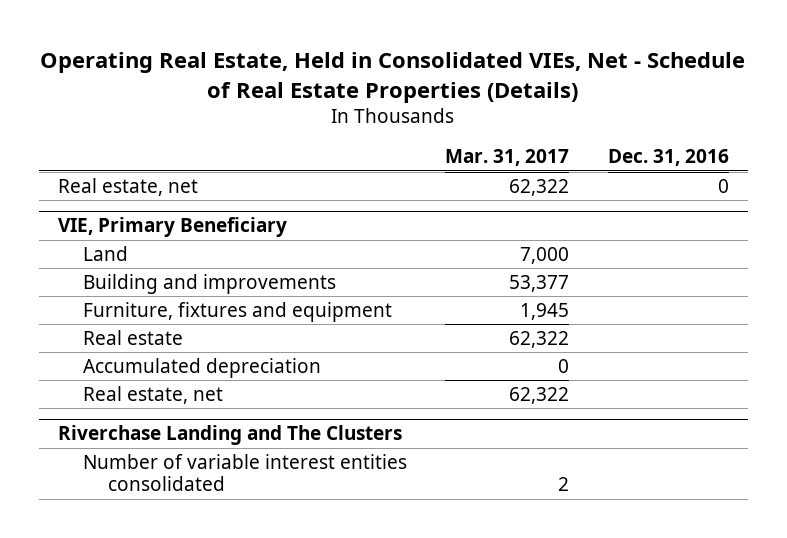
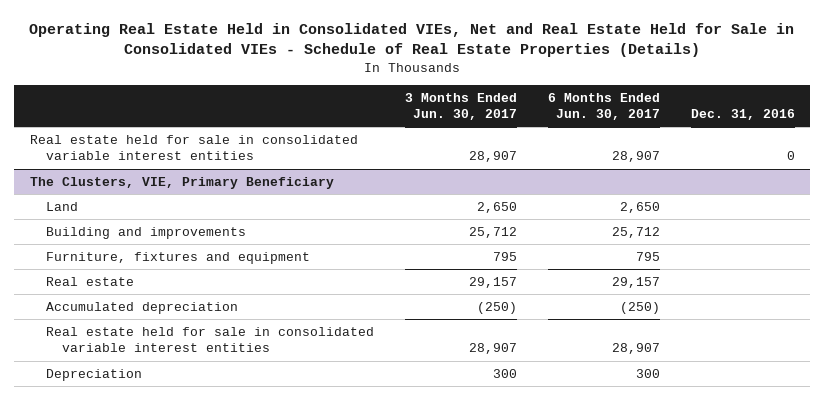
[40,52,746,103] Operating Real Estate, Held in Consolidated VIEs, Net - Schedule of Real Estate Properties (Details) -> [29,23,795,58] Operating Real Estate Held in Consolidated VIEs, Net and Real Estate Held for Sale in Consolidated VIEs - Schedule of Real Estate Properties (Details)
[445,149,570,167] Mar. 31, 2017 -> none
none -> [404,92,517,120] 3 Months Ended Jun. 30, 2017
none -> [547,92,660,120] 6 Months Ended Jun. 30, 2017
[57,178,198,197] Real estate, net -> [29,134,358,161] Real estate held for sale in consolidated variable interest entities
[57,217,287,238] VIE, Primary Beneficiary -> [29,176,334,189] The Clusters, VIE, Primary Beneficiary
[57,425,402,446] Riverchase Landing and The Clusters -> none
[82,454,407,492] Number of variable interest entities consolidated -> none
[82,386,223,405] Real estate, net -> [45,326,374,353] Real estate held for sale in consolidated variable interest entities
none -> [45,368,142,381] Depreciation

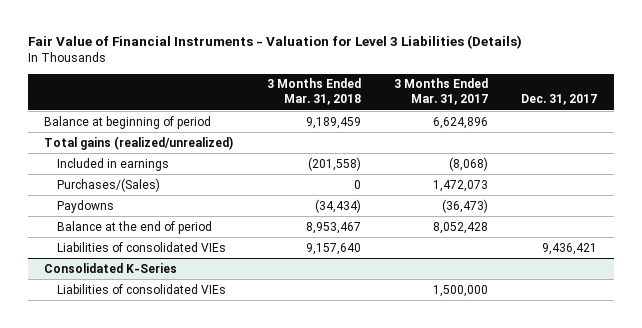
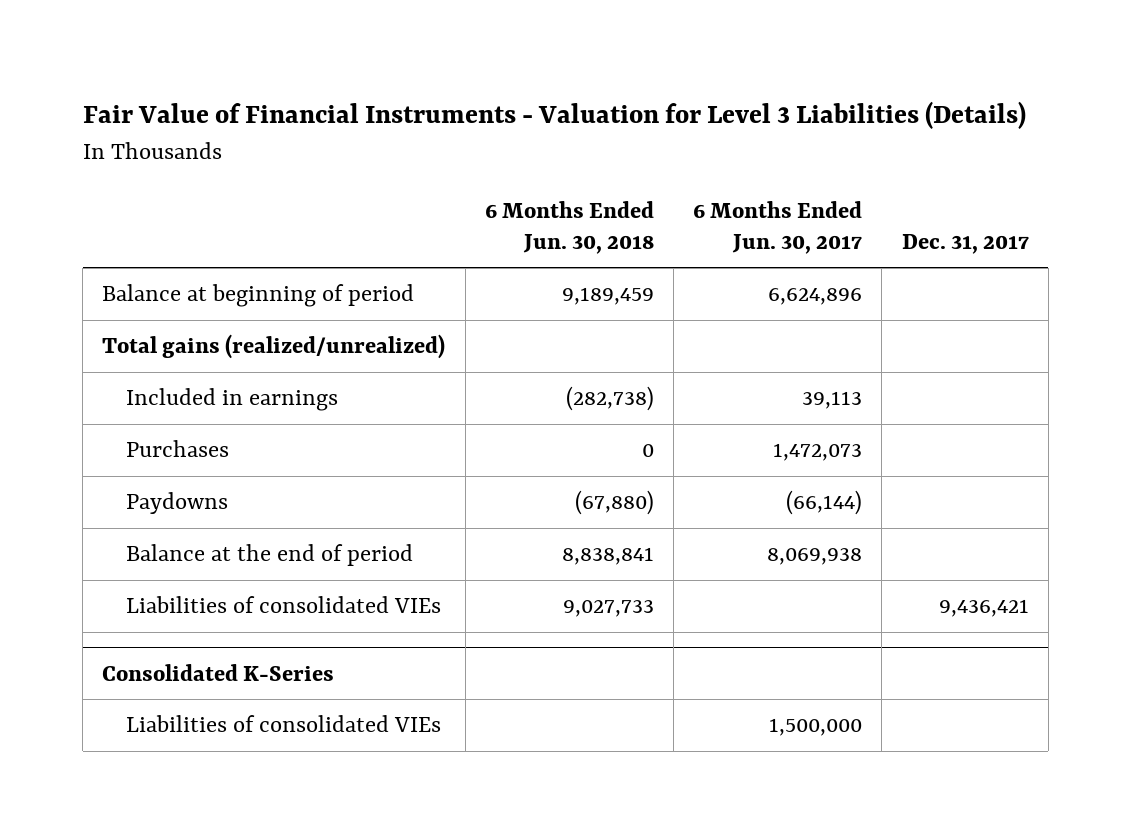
[266,78,361,106] 3 Months Ended Mar. 31, 2018 -> none
[393,78,488,106] 3 Months Ended Mar. 31, 2017 -> none
none -> [484,201,654,254] 6 Months Ended Jun. 30, 2018
none -> [693,201,863,254] 6 Months Ended Jun. 30, 2017
[56,177,160,192] Purchases/(Sales) -> [126,440,230,458] Purchases

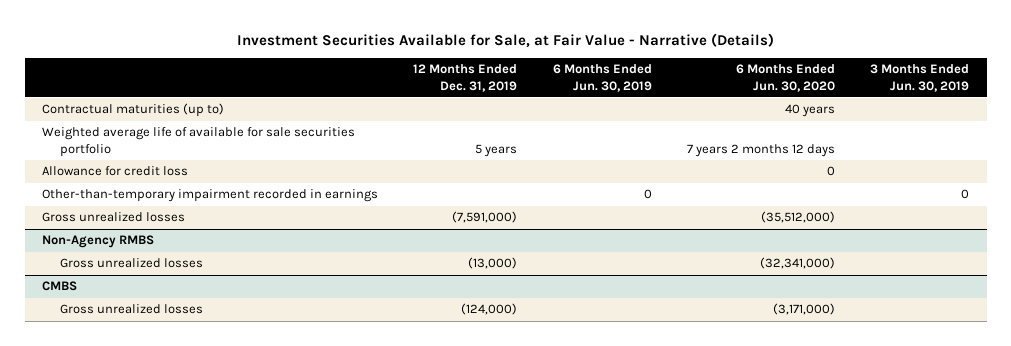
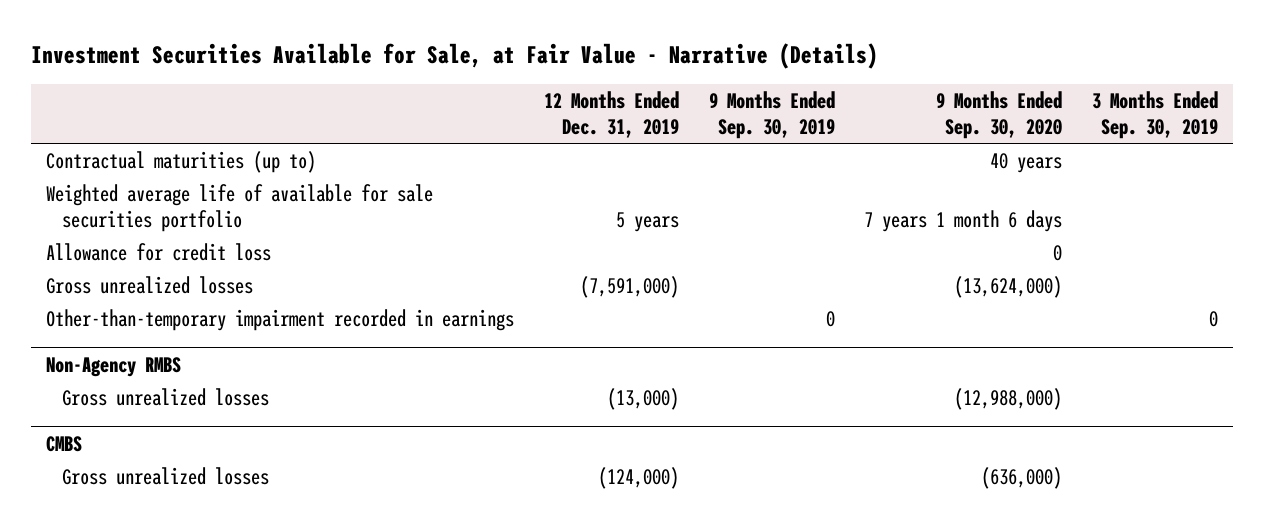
[552,64,652,92] 6 Months Ended Jun. 30, 2019 -> none
[735,64,835,92] 6 Months Ended Jun. 30, 2020 -> none
[870,64,970,92] 3 Months Ended Jun. 30, 2019 -> none
none -> [708,91,835,139] 9 Months Ended Sep. 30, 2019
none -> [936,91,1063,139] 9 Months Ended Sep. 30, 2020
none -> [1092,91,1219,139] 3 Months Ended Sep. 30, 2019
[42,189,379,203] Other-than-temporary impairment recorded in earnings -> [45,309,514,332] Other-than-temporary impairment recorded in earnings

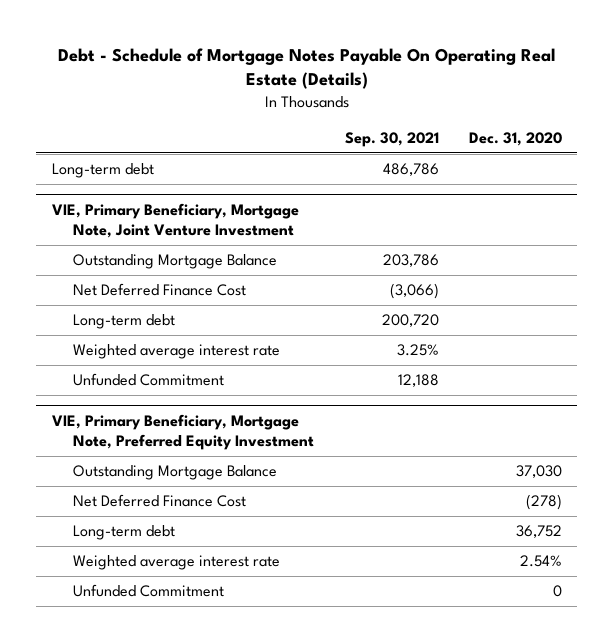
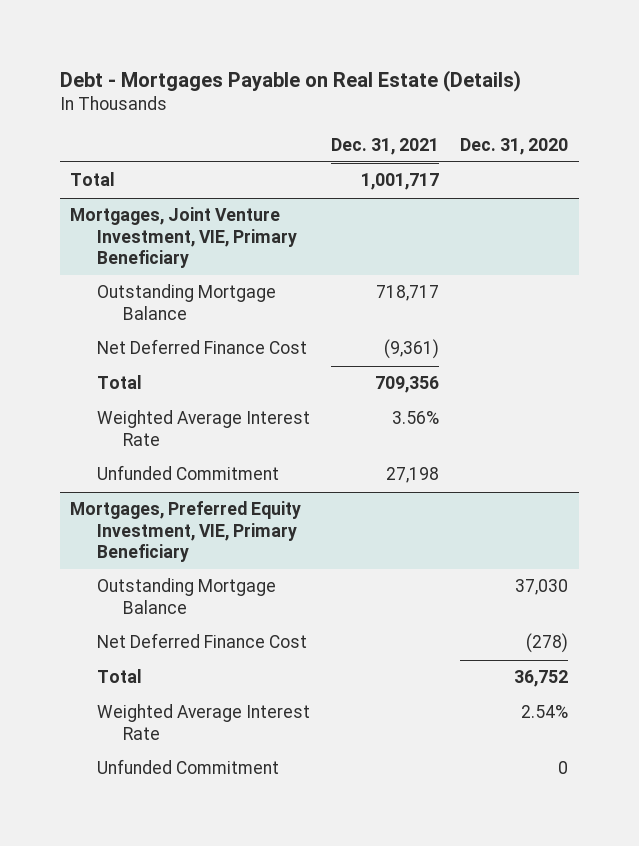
[57,47,555,90] Debt - Schedule of Mortgage Notes Payable On Operating Real Estate (Details) -> [59,69,521,92] Debt - Mortgages Payable on Real Estate (Details)
[344,131,439,147] Sep. 30, 2021 -> none
none -> [331,137,440,155] Dec. 31, 2021
[51,163,154,179] Long-term debt -> [70,172,116,187] Total
[51,202,299,239] VIE, Primary Beneficiary, Mortgage Note, Joint Venture Investment -> [70,207,297,268] Mortgages, Joint Venture Investment, VIE, Primary Beneficiary
[72,314,175,330] Long-term debt -> [96,375,142,390] Total
[72,344,280,360] Weighted average interest rate -> [96,410,310,446] Weighted Average Interest Rate
[51,413,314,451] VIE, Primary Beneficiary, Mortgage Note, Preferred Equity Investment -> [70,501,302,562] Mortgages, Preferred Equity Investment, VIE, Primary Beneficiary
[72,525,175,541] Long-term debt -> [96,669,142,684] Total
[72,555,280,571] Weighted average interest rate -> [96,704,310,740] Weighted Average Interest Rate

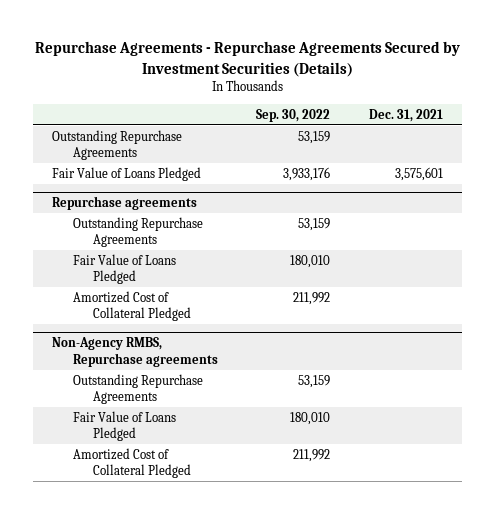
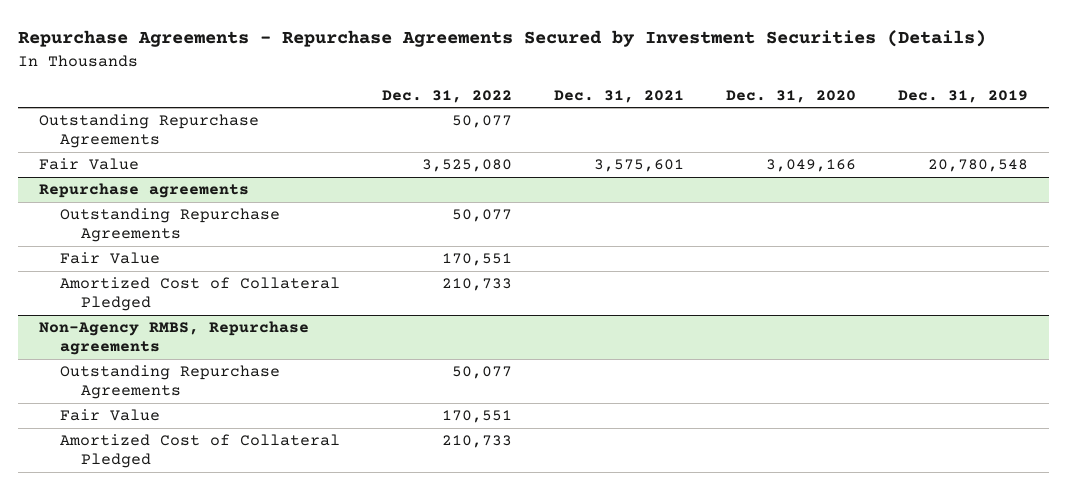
[256,108,331,122] Sep. 30, 2022 -> none
none -> [382,89,513,103] Dec. 31, 2022
none -> [726,89,857,103] Dec. 31, 2020
none -> [898,89,1029,103] Dec. 31, 2019
[52,166,202,181] Fair Value of Loans Pledged -> [38,158,139,171] Fair Value
[72,253,176,285] Fair Value of Loans Pledged -> [60,252,161,265] Fair Value
[72,410,176,442] Fair Value of Loans Pledged -> [60,409,161,422] Fair Value

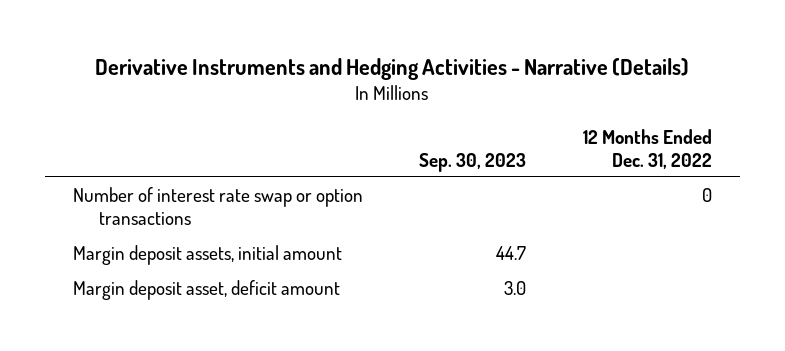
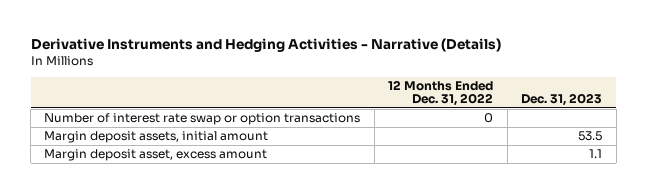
[419,152,527,172] Sep. 30, 2023 -> none
none -> [521,93,603,107] Dec. 31, 2023
[73,280,341,301] Margin deposit asset, deficit amount -> [44,149,268,162] Margin deposit asset, excess amount

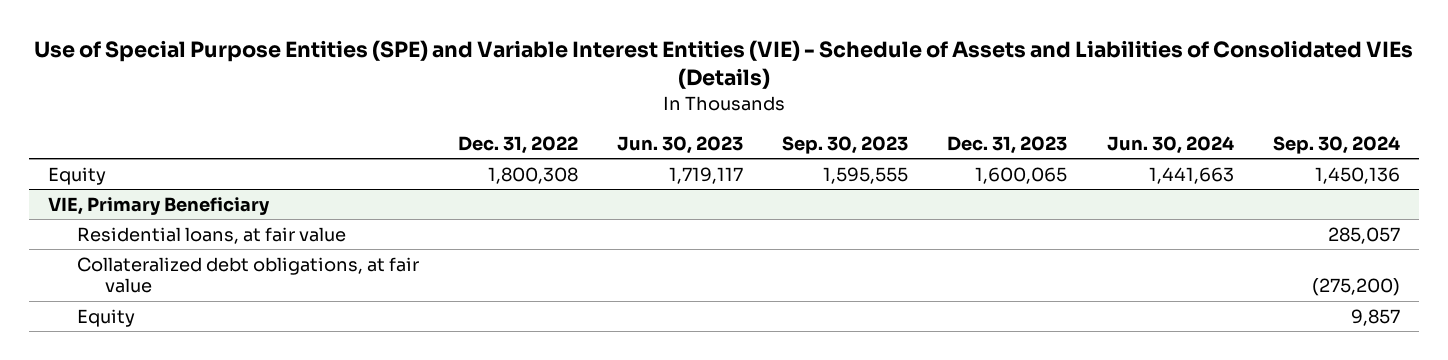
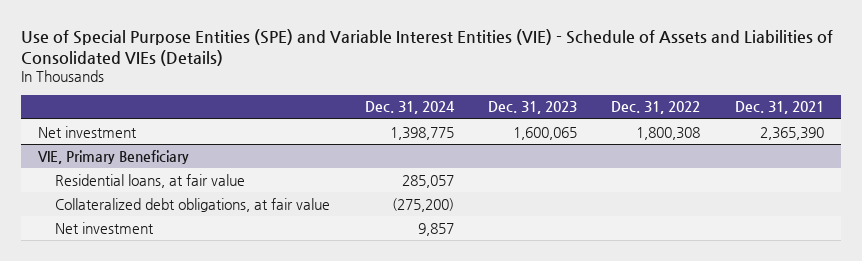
[617,135,744,154] Jun. 30, 2023 -> none
[782,135,909,154] Sep. 30, 2023 -> none
[1106,135,1234,154] Jun. 30, 2024 -> none
[1272,135,1400,154] Sep. 30, 2024 -> none
none -> [364,101,455,115] Dec. 31, 2024
none -> [734,101,824,115] Dec. 31, 2021
[48,166,107,185] Equity -> [38,125,138,138] Net investment
[76,308,135,327] Equity -> [55,221,155,234] Net investment

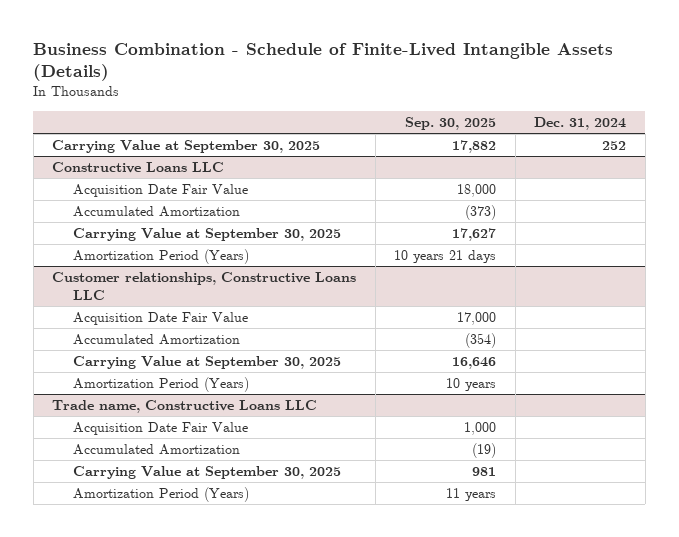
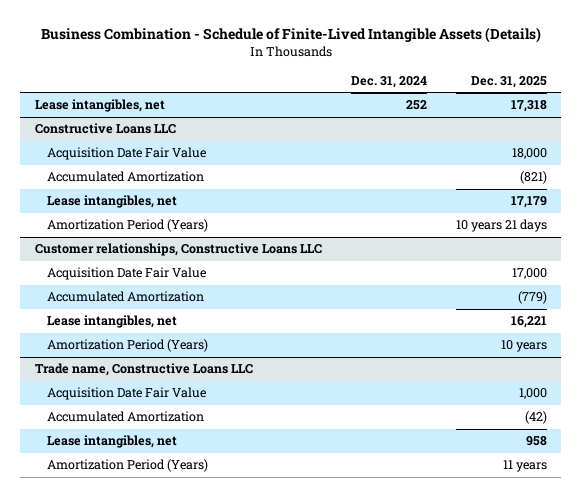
[405,116,497,130] Sep. 30, 2025 -> none
none -> [470,75,547,88] Dec. 31, 2025
[52,140,321,154] Carrying Value at September 30, 2025 -> [34,99,165,113] Lease intangibles, net
[72,228,341,242] Carrying Value at September 30, 2025 -> [47,195,178,209] Lease intangibles, net
[72,356,341,370] Carrying Value at September 30, 2025 -> [47,315,178,329] Lease intangibles, net
[72,466,341,480] Carrying Value at September 30, 2025 -> [47,435,178,449] Lease intangibles, net

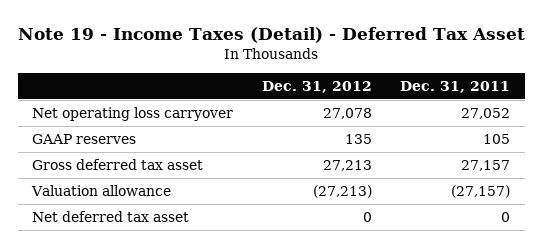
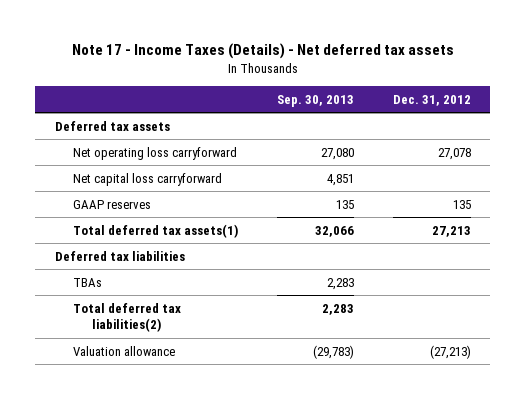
[18,26,526,43] Note 19 - Income Taxes (Detail) - Deferred Tax Asset -> [71,43,454,60] Note 17 - Income Taxes (Details) - Net deferred tax assets
[400,81,511,94] Dec. 31, 2011 -> none
none -> [277,94,355,107] Sep. 30, 2013
none -> [54,120,170,131] Deferred tax assets
[32,107,234,122] Net operating loss carryover -> [73,146,238,160] Net operating loss carryforward
none -> [73,172,223,186] Net capital loss carryforward
[32,159,204,171] Gross deferred tax asset -> [73,223,239,238] Total deferred tax assets(1)
none -> [54,250,185,261] Deferred tax liabilities
none -> [73,277,103,287] TBAs
none -> [73,302,182,333] Total deferred tax liabilities(2)
[32,211,190,223] Net deferred tax asset -> none

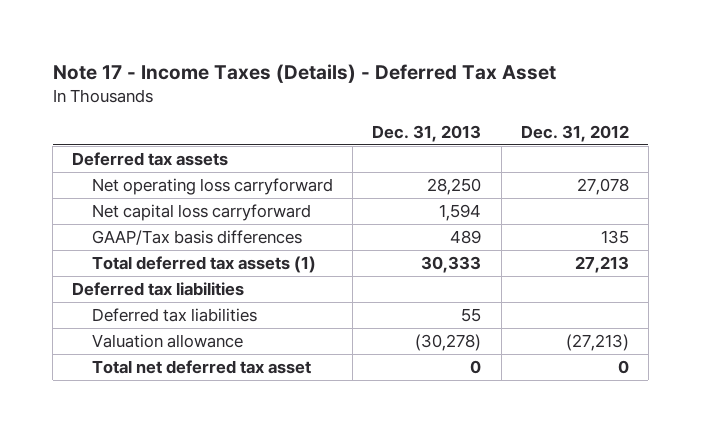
[71,43,454,60] Note 17 - Income Taxes (Details) - Net deferred tax assets -> [52,64,556,84] Note 17 - Income Taxes (Details) - Deferred Tax Asset
[277,94,355,107] Sep. 30, 2013 -> none
none -> [372,125,482,143] Dec. 31, 2013
[73,199,152,209] GAAP reserves -> [91,229,302,245] GAAP/Tax basis differences
[73,223,239,238] Total deferred tax assets(1) -> [91,255,316,273] Total deferred tax assets (1)
[73,277,103,287] TBAs -> none
[73,302,182,333] Total deferred tax liabilities(2) -> [91,307,257,322] Deferred tax liabilities
none -> [91,359,311,374] Total net deferred tax asset

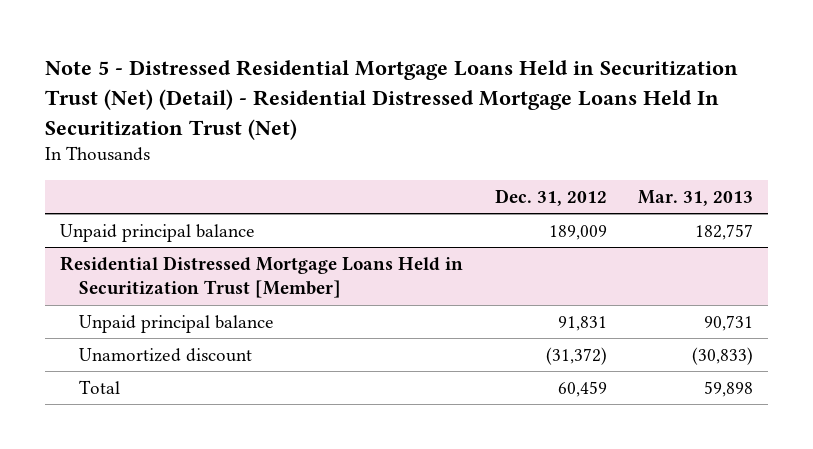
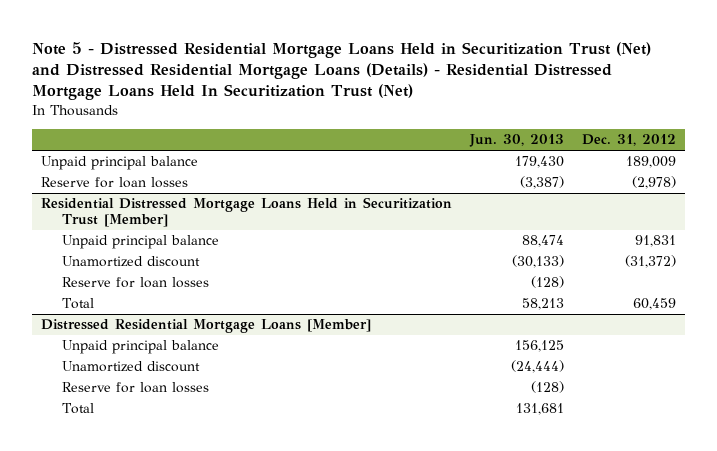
[44,59,738,140] Note 5 - Distressed Residential Mortgage Loans Held in Securitization Trust (Net) (Detail) - Residential Distressed Mortgage Loans Held In Securitization Trust (Net) -> [32,41,652,101] Note 5 - Distressed Residential Mortgage Loans Held in Securitization Trust (Net) and Distressed Residential Mortgage Loans (Details) - Residential Distressed Mortgage Loans Held In Securitization Trust (Net)
[637,189,753,206] Mar. 31, 2013 -> none
none -> [468,134,564,148] Jun. 30, 2013
none -> [41,177,189,189] Reserve for loan losses
none -> [62,277,210,289] Reserve for loan losses
none -> [41,319,372,334] Distressed Residential Mortgage Loans [Member]
none -> [62,340,220,355] Unpaid principal balance
none -> [62,361,201,373] Unamortized discount
none -> [62,382,210,394] Reserve for loan losses
none -> [62,403,95,415] Total

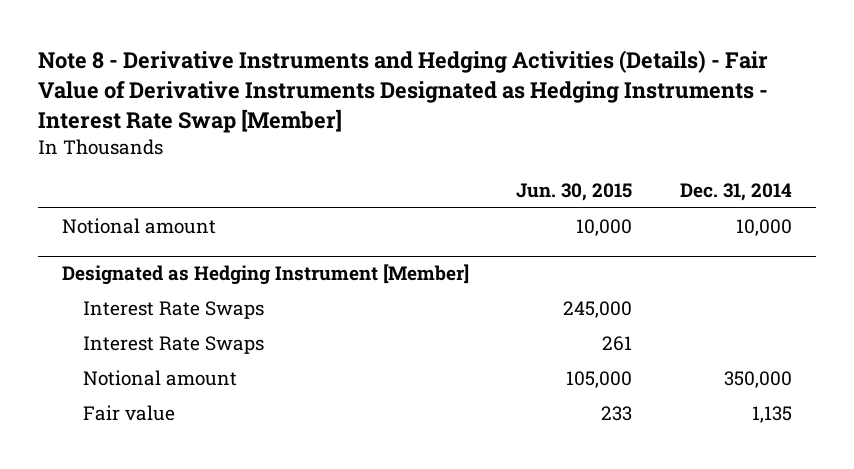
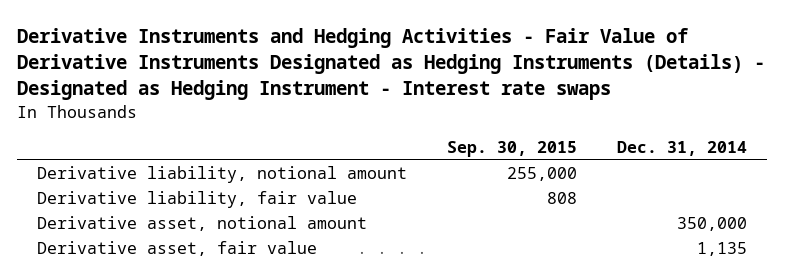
[38,50,769,133] Note 8 - Derivative Instruments and Hedging Activities (Details) - Fair Value of Derivative Instruments Designated as Hedging Instruments - Interest Rate Swap [Member] -> [17,28,766,101] Derivative Instruments and Hedging Activities - Fair Value of Derivative Instruments Designated as Hedging Instruments (Details) - Designated as Hedging Instrument - Interest rate swaps
[516,183,633,202] Jun. 30, 2015 -> none
none -> [447,140,578,157] Sep. 30, 2015
[62,264,470,286] Designated as Hedging Instrument [Member] -> none
[83,301,265,320] Interest Rate Swaps -> none
[83,336,265,355] Interest Rate Swaps -> none
[83,370,238,387] Notional amount -> none
[83,405,176,422] Fair value -> none
none -> [37,165,408,183] Derivative liability, notional amount
none -> [37,190,358,208] Derivative liability, fair value
[62,218,217,235] Notional amount -> [37,215,368,231] Derivative asset, notional amount
[735,219,792,237] 10,000 -> [677,216,748,231] 350,000
none -> [37,240,318,256] Derivative asset, fair value

